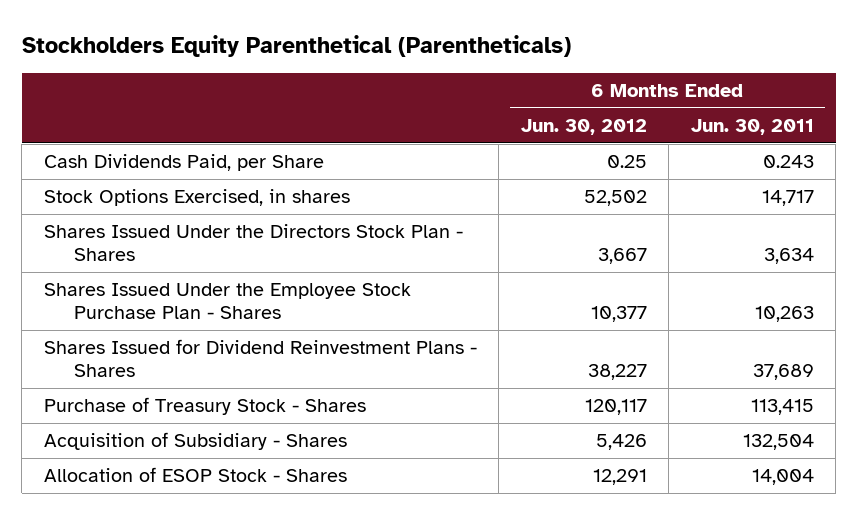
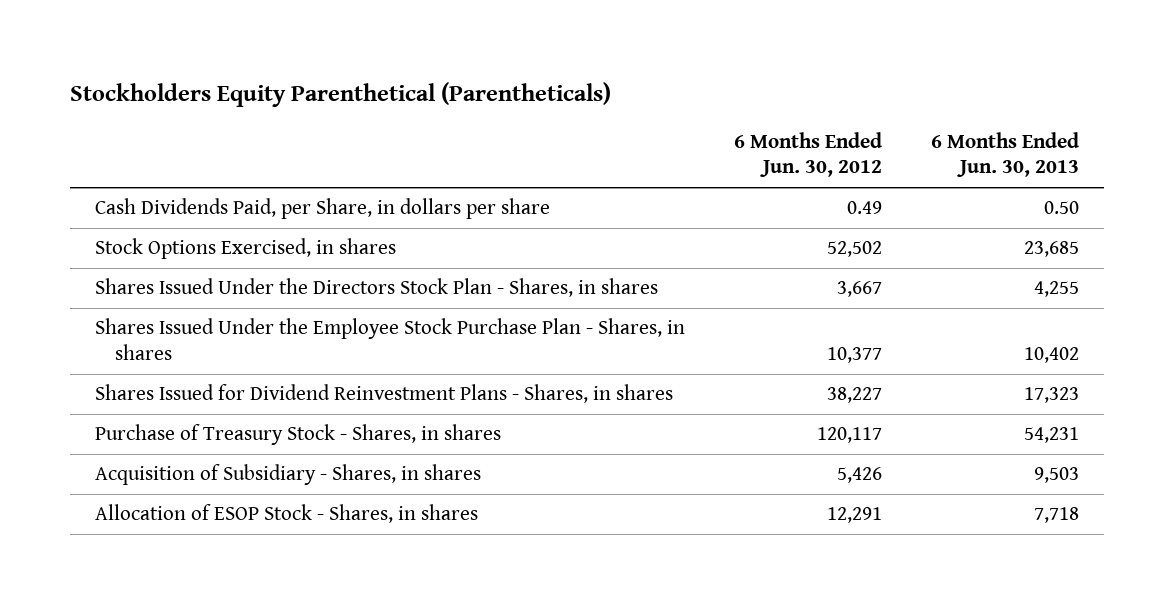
[690,119,814,136] Jun. 30, 2011 -> none
none -> [931,132,1080,178] 6 Months Ended Jun. 30, 2013
[43,154,324,172] Cash Dividends Paid, per Share -> [94,198,550,220] Cash Dividends Paid, per Share, in dollars per share
[606,155,647,169] 0.25 -> [846,201,882,215] 0.49
[43,224,463,262] Shares Issued Under the Directors Stock Plan - Shares -> [94,278,658,298] Shares Issued Under the Directors Stock Plan - Shares, in shares
[43,283,411,320] Shares Issued Under the Employee Stock Purchase Plan - Shares -> [94,318,685,360] Shares Issued Under the Employee Stock Purchase Plan - Shares, in shares
[43,339,477,378] Shares Issued for Dividend Reinvestment Plans - Shares -> [94,384,673,404] Shares Issued for Dividend Reinvestment Plans - Shares, in shares
[43,397,366,416] Purchase of Treasury Stock - Shares -> [94,424,501,446] Purchase of Treasury Stock - Shares, in shares
[43,432,347,451] Acquisition of Subsidiary - Shares -> [94,464,481,486] Acquisition of Subsidiary - Shares, in shares
[43,467,347,483] Allocation of ESOP Stock - Shares -> [94,504,478,524] Allocation of ESOP Stock - Shares, in shares

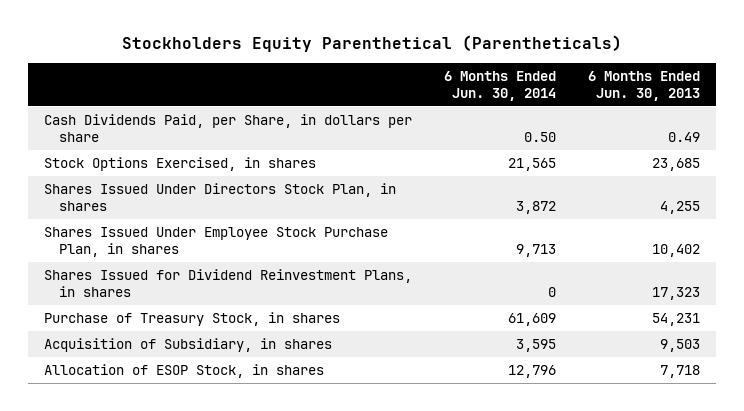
[733,132,882,178] 6 Months Ended Jun. 30, 2012 -> none
none -> [444,70,557,101] 6 Months Ended Jun. 30, 2014
[1044,201,1080,215] 0.50 -> [668,131,701,142] 0.49
[94,278,658,298] Shares Issued Under the Directors Stock Plan - Shares, in shares -> [43,183,396,211] Shares Issued Under Directors Stock Plan, in shares
[94,318,685,360] Shares Issued Under the Employee Stock Purchase Plan - Shares, in shares -> [43,227,388,257] Shares Issued Under Employee Stock Purchase Plan, in shares
[94,384,673,404] Shares Issued for Dividend Reinvestment Plans - Shares, in shares -> [43,269,412,297] Shares Issued for Dividend Reinvestment Plans, in shares
[94,424,501,446] Purchase of Treasury Stock - Shares, in shares -> [43,312,340,327] Purchase of Treasury Stock, in shares
[94,464,481,486] Acquisition of Subsidiary - Shares, in shares -> [43,338,332,353] Acquisition of Subsidiary, in shares
[94,504,478,524] Allocation of ESOP Stock - Shares, in shares -> [43,364,324,379] Allocation of ESOP Stock, in shares

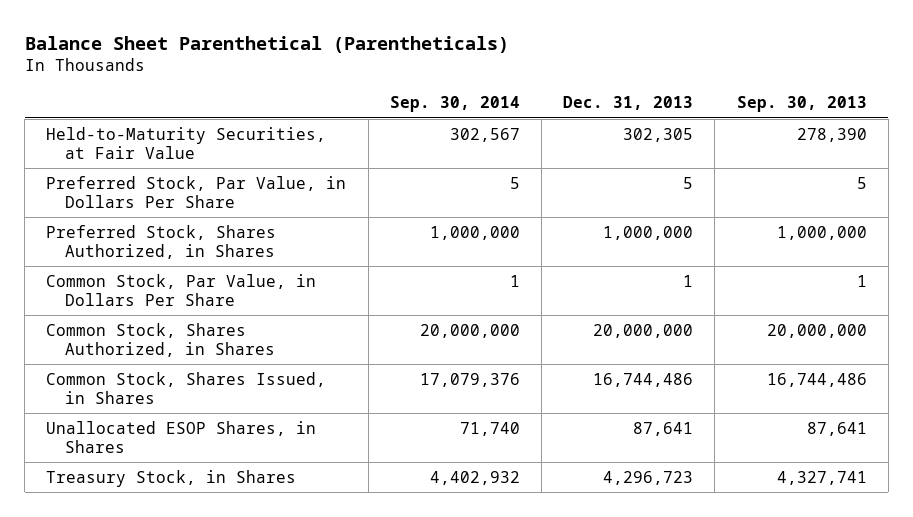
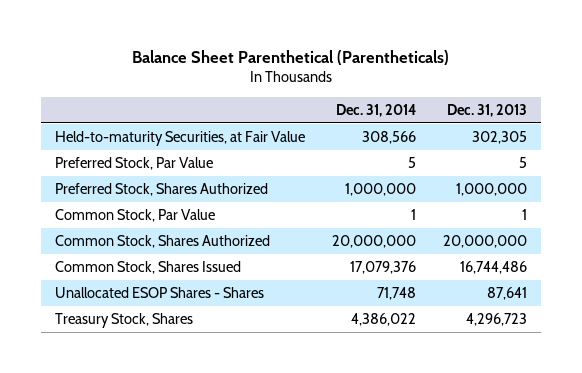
[389,96,520,113] Sep. 30, 2014 -> none
[736,96,867,113] Sep. 30, 2013 -> none
none -> [335,103,416,117] Dec. 31, 2014
[46,127,327,159] Held-to-Maturity Securities, at Fair Value -> [54,131,305,147] Held-to-maturity Securities, at Fair Value
[46,176,347,208] Preferred Stock, Par Value, in Dollars Per Share -> [54,157,213,171] Preferred Stock, Par Value
[46,225,277,259] Preferred Stock, Shares Authorized, in Shares -> [54,183,268,197] Preferred Stock, Shares Authorized
[46,274,317,306] Common Stock, Par Value, in Dollars Per Share -> [54,209,215,223] Common Stock, Par Value
[46,323,276,357] Common Stock, Shares Authorized, in Shares -> [54,235,270,249] Common Stock, Shares Authorized
[46,372,327,404] Common Stock, Shares Issued, in Shares -> [54,261,241,275] Common Stock, Shares Issued
[46,421,317,453] Unallocated ESOP Shares, in Shares -> [54,287,264,299] Unallocated ESOP Shares - Shares
[46,470,297,488] Treasury Stock, in Shares -> [54,313,193,329] Treasury Stock, Shares

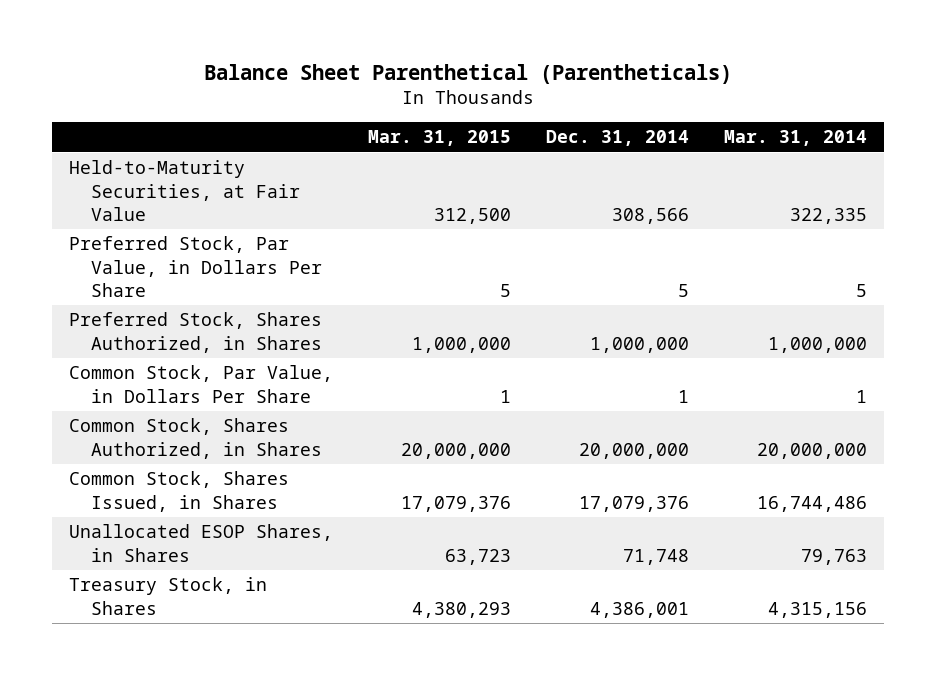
[447,103,528,117] Dec. 31, 2013 -> none
none -> [367,130,511,147] Mar. 31, 2015
none -> [723,130,867,147] Mar. 31, 2014
[54,131,305,147] Held-to-maturity Securities, at Fair Value -> [69,160,301,221] Held-to-Maturity Securities, at Fair Value
[54,157,213,171] Preferred Stock, Par Value -> [69,236,323,297] Preferred Stock, Par Value, in Dollars Per Share
[54,183,268,197] Preferred Stock, Shares Authorized -> [69,312,323,353] Preferred Stock, Shares Authorized, in Shares
[54,209,215,223] Common Stock, Par Value -> [69,365,334,403] Common Stock, Par Value, in Dollars Per Share
[54,235,270,249] Common Stock, Shares Authorized -> [69,418,323,459] Common Stock, Shares Authorized, in Shares
[54,261,241,275] Common Stock, Shares Issued -> [69,471,290,512] Common Stock, Shares Issued, in Shares
[54,287,264,299] Unallocated ESOP Shares - Shares -> [69,524,334,562] Unallocated ESOP Shares, in Shares
[54,313,193,329] Treasury Stock, Shares -> [69,577,268,615] Treasury Stock, in Shares
[350,313,416,327] 4,386,022 -> [589,601,689,618] 4,386,001

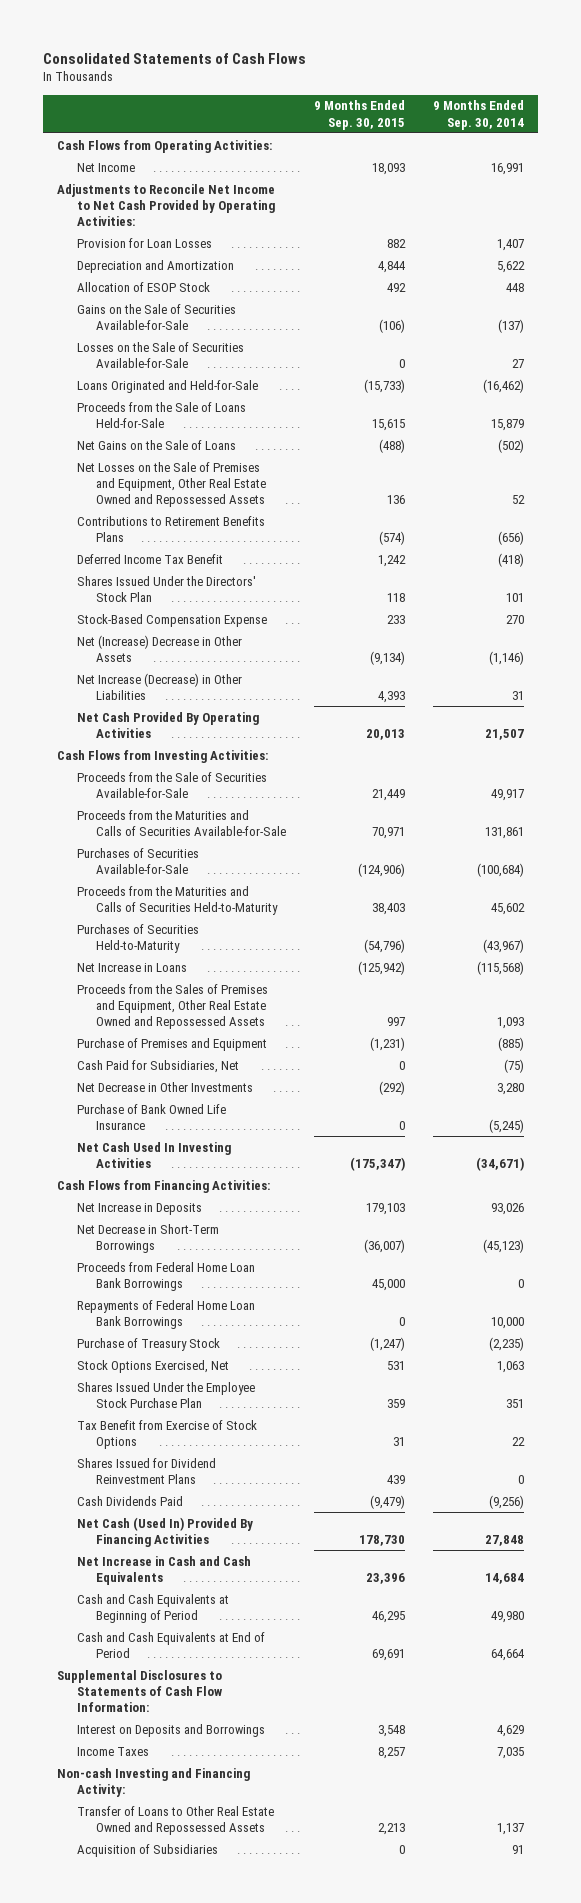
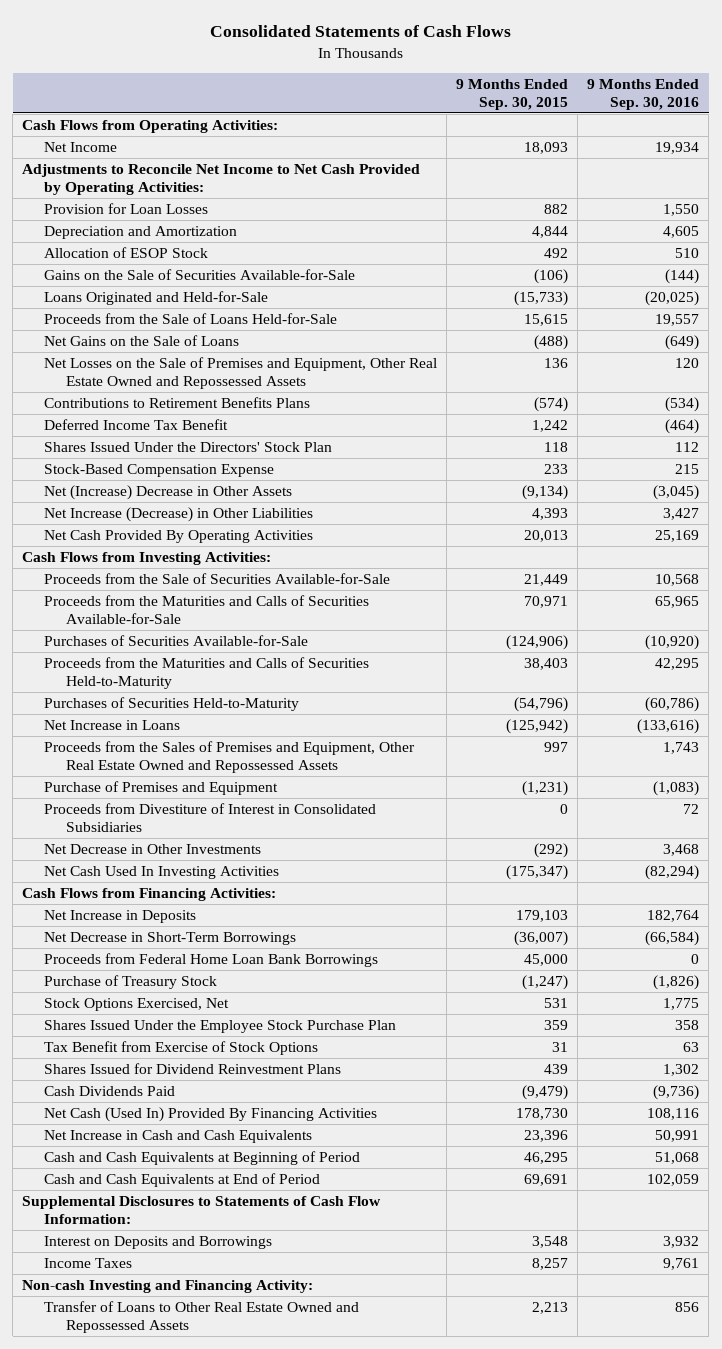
[433,100,525,130] 9 Months Ended Sep. 30, 2014 -> none
none -> [587,78,700,110] 9 Months Ended Sep. 30, 2016
[76,341,244,368] Losses on the Sale of Securities Available-for-Sale -> none
[76,1059,239,1073] Cash Paid for Subsidiaries, Net -> none
none -> [44,802,377,832] Proceeds from Divestiture of Interest in Consolidated Subsidiaries
[76,1103,226,1130] Purchase of Bank Owned Life Insurance -> none
[76,1299,255,1329] Repayments of Federal Home Loan Bank Borrowings -> none
[76,1843,218,1857] Acquisition of Subsidiaries -> none

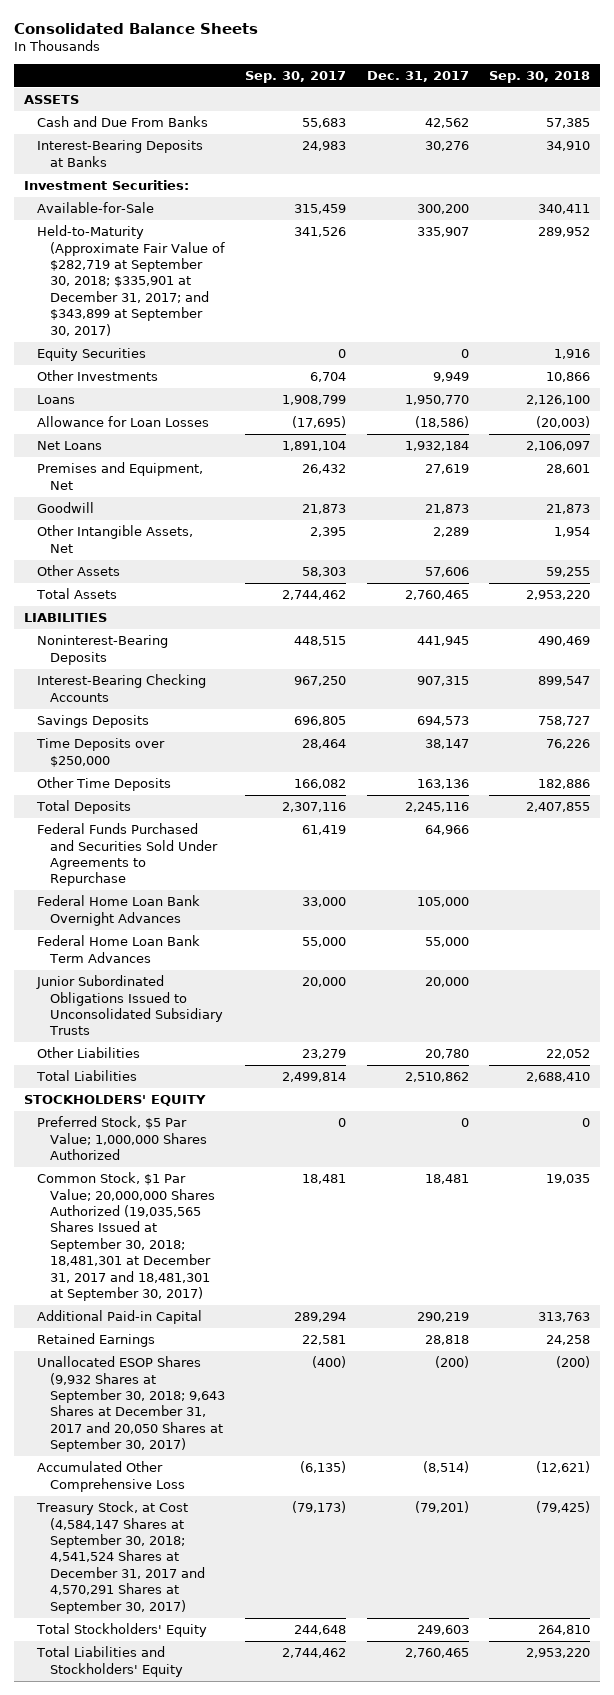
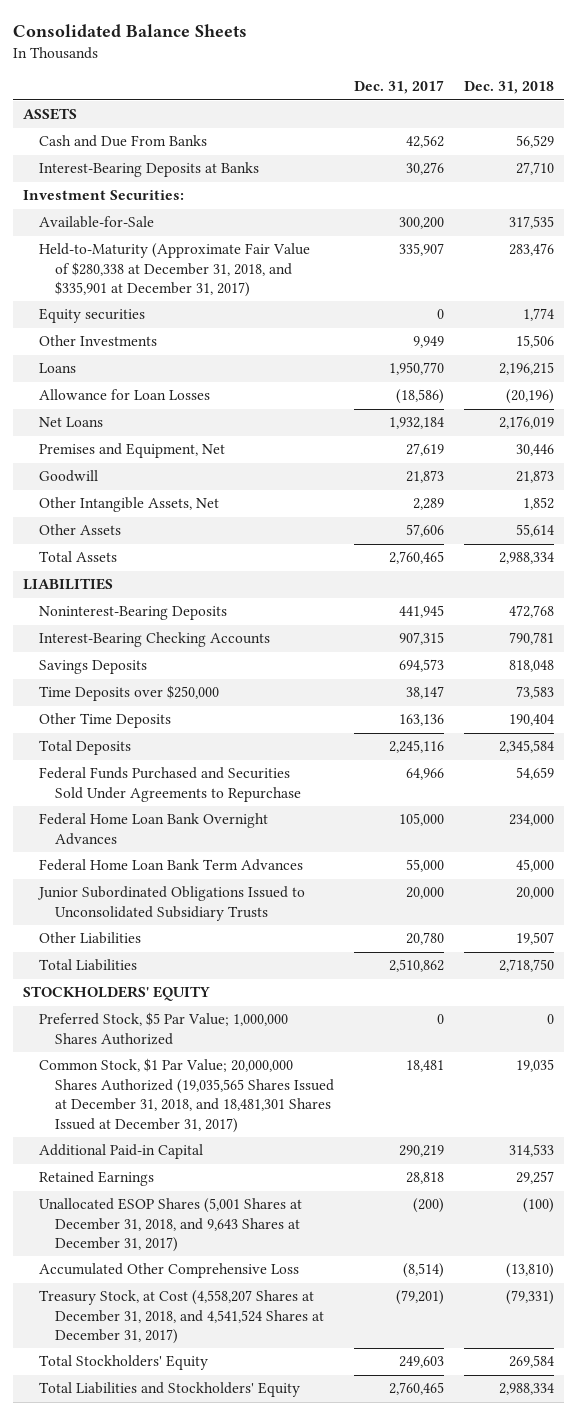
[245,70,347,83] Sep. 30, 2017 -> none
[488,70,590,83] Sep. 30, 2018 -> none
none -> [463,81,554,95] Dec. 31, 2018
[37,225,226,336] Held-to-Maturity (Approximate Fair Value of $282,719 at September 30, 2018; $335,901 at December 31, 2017; and $343,899 at September 30, 2017) -> [38,243,310,298] Held-to-Maturity (Approximate Fair Value of $280,338 at December 31, 2018, and $335,901 at December 31, 2017)
[37,348,147,362] Equity Securities -> [38,308,145,324] Equity securities
[37,1172,216,1302] Common Stock, $1 Par Value; 20,000,000 Shares Authorized (19,035,565 Shares Issued at September 30, 2018; 18,481,301 at December 31, 2017 and 18,481,301 at September 30, 2017) -> [38,1058,335,1133] Common Stock, $1 Par Value; 20,000,000 Shares Authorized (19,035,565 Shares Issued at December 31, 2018, and 18,481,301 Shares Issued at December 31, 2017)
[37,1356,226,1453] Unallocated ESOP Shares (9,932 Shares at September 30, 2018; 9,643 Shares at December 31, 2017 and 20,050 Shares at September 30, 2017) -> [38,1198,302,1253] Unallocated ESOP Shares (5,001 Shares at December 31, 2018, and 9,643 Shares at December 31, 2017)
[36,1501,206,1614] Treasury Stock, at Cost (4,584,147 Shares at September 30, 2018; 4,541,524 Shares at December 31, 2017 and 4,570,291 Shares at September 30, 2017) -> [38,1290,325,1345] Treasury Stock, at Cost (4,558,207 Shares at December 31, 2018, and 4,541,524 Shares at December 31, 2017)

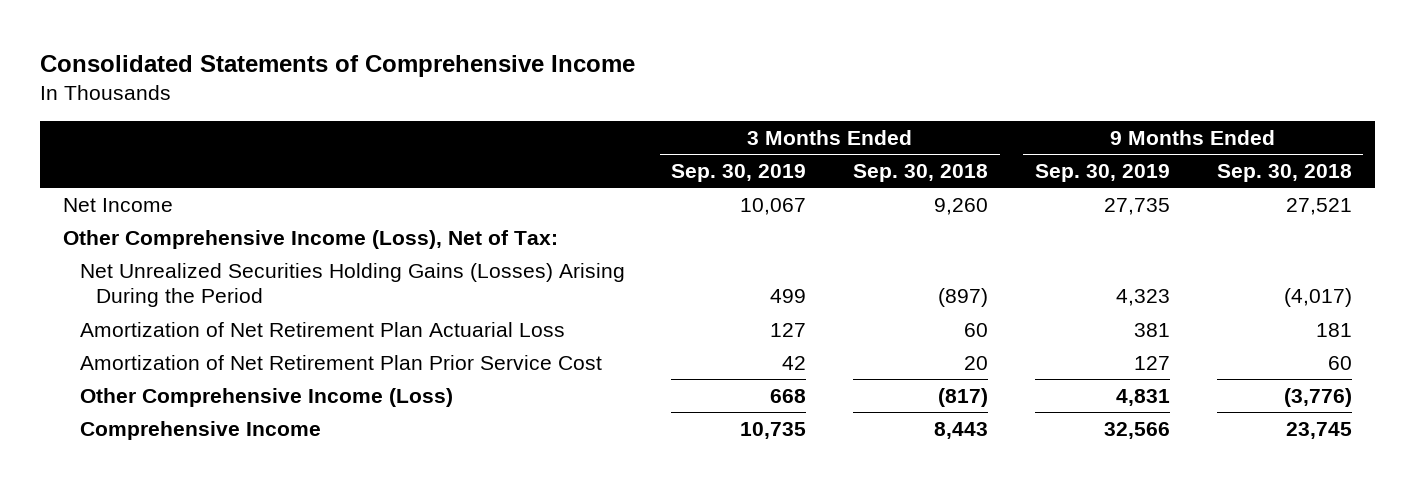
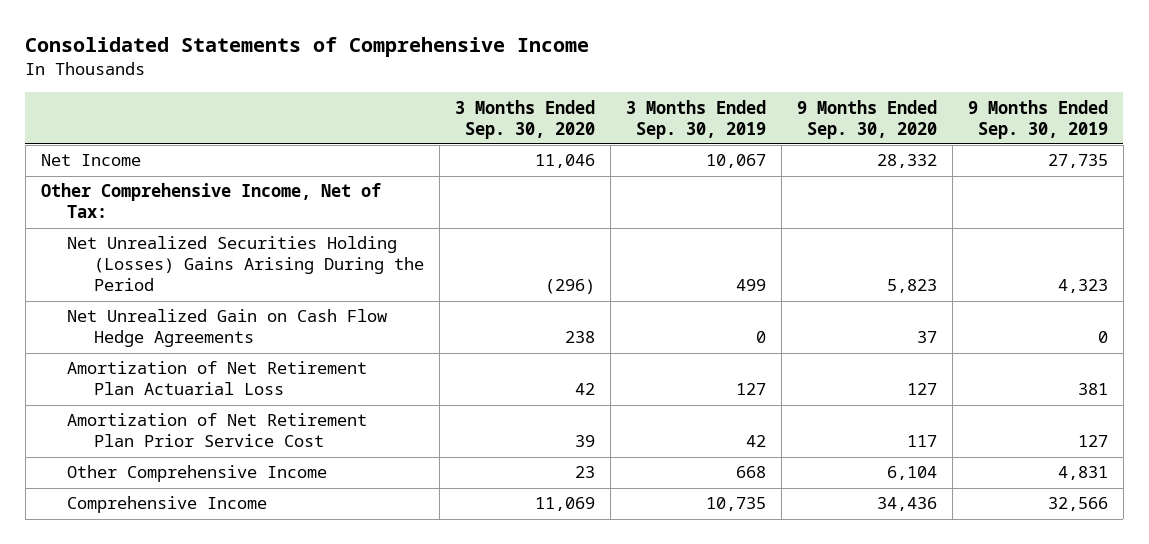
[853,164,989,183] Sep. 30, 2018 -> none
[1216,164,1352,183] Sep. 30, 2018 -> none
none -> [454,99,595,139] 3 Months Ended Sep. 30, 2020
none -> [796,99,937,139] 9 Months Ended Sep. 30, 2020
[63,229,559,249] Other Comprehensive Income (Loss), Net of Tax: -> [40,183,381,219] Other Comprehensive Income, Net of Tax:
[79,262,625,308] Net Unrealized Securities Holding Gains (Losses) Arising During the Period -> [67,236,424,292] Net Unrealized Securities Holding (Losses) Gains Arising During the Period
none -> [67,309,388,348] Net Unrealized Gain on Cash Flow Hedge Agreements
[79,387,453,407] Other Comprehensive Income (Loss) -> [67,465,328,483] Other Comprehensive Income

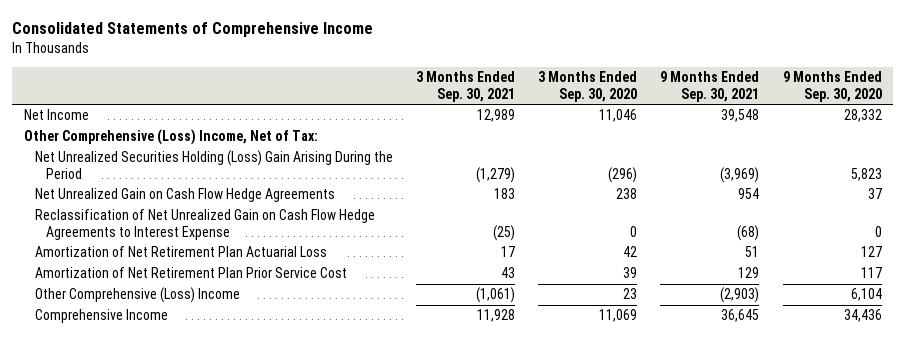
[625,99,766,139] 3 Months Ended Sep. 30, 2019 -> none
[967,99,1108,139] 9 Months Ended Sep. 30, 2019 -> none
none -> [416,71,516,102] 3 Months Ended Sep. 30, 2021
none -> [660,71,760,102] 9 Months Ended Sep. 30, 2021
[40,183,381,219] Other Comprehensive Income, Net of Tax: -> [23,129,318,146] Other Comprehensive (Loss) Income, Net of Tax:
[67,236,424,292] Net Unrealized Securities Holding (Losses) Gains Arising During the Period -> [34,150,393,179] Net Unrealized Securities Holding (Loss) Gain Arising During the Period
none -> [34,209,375,240] Reclassification of Net Unrealized Gain on Cash Flow Hedge Agreements to Interest Expense
[67,465,328,483] Other Comprehensive Income -> [34,287,240,304] Other Comprehensive (Loss) Income

